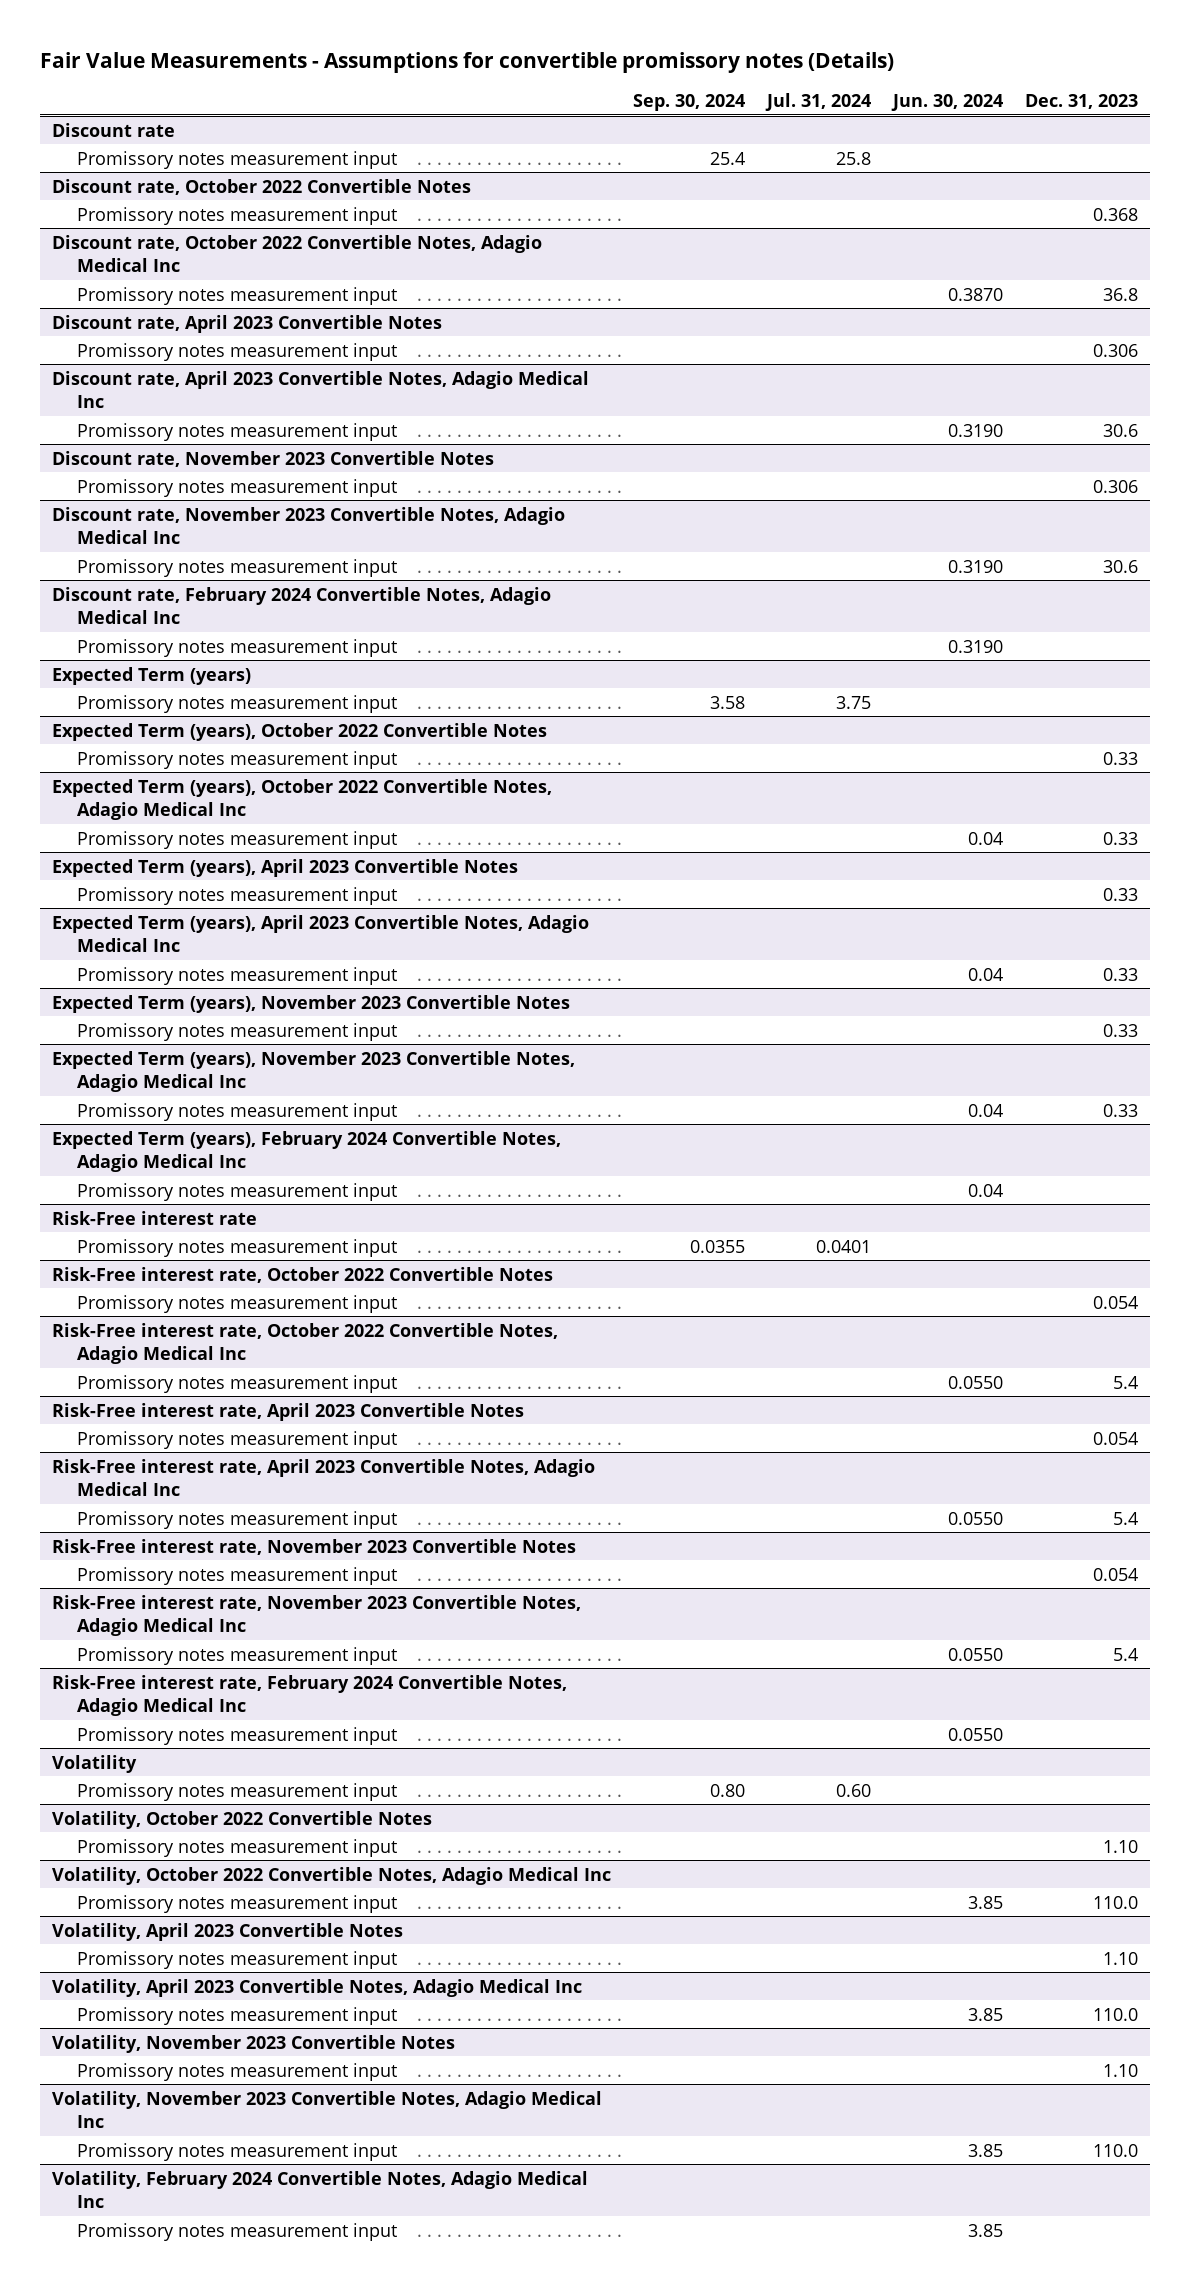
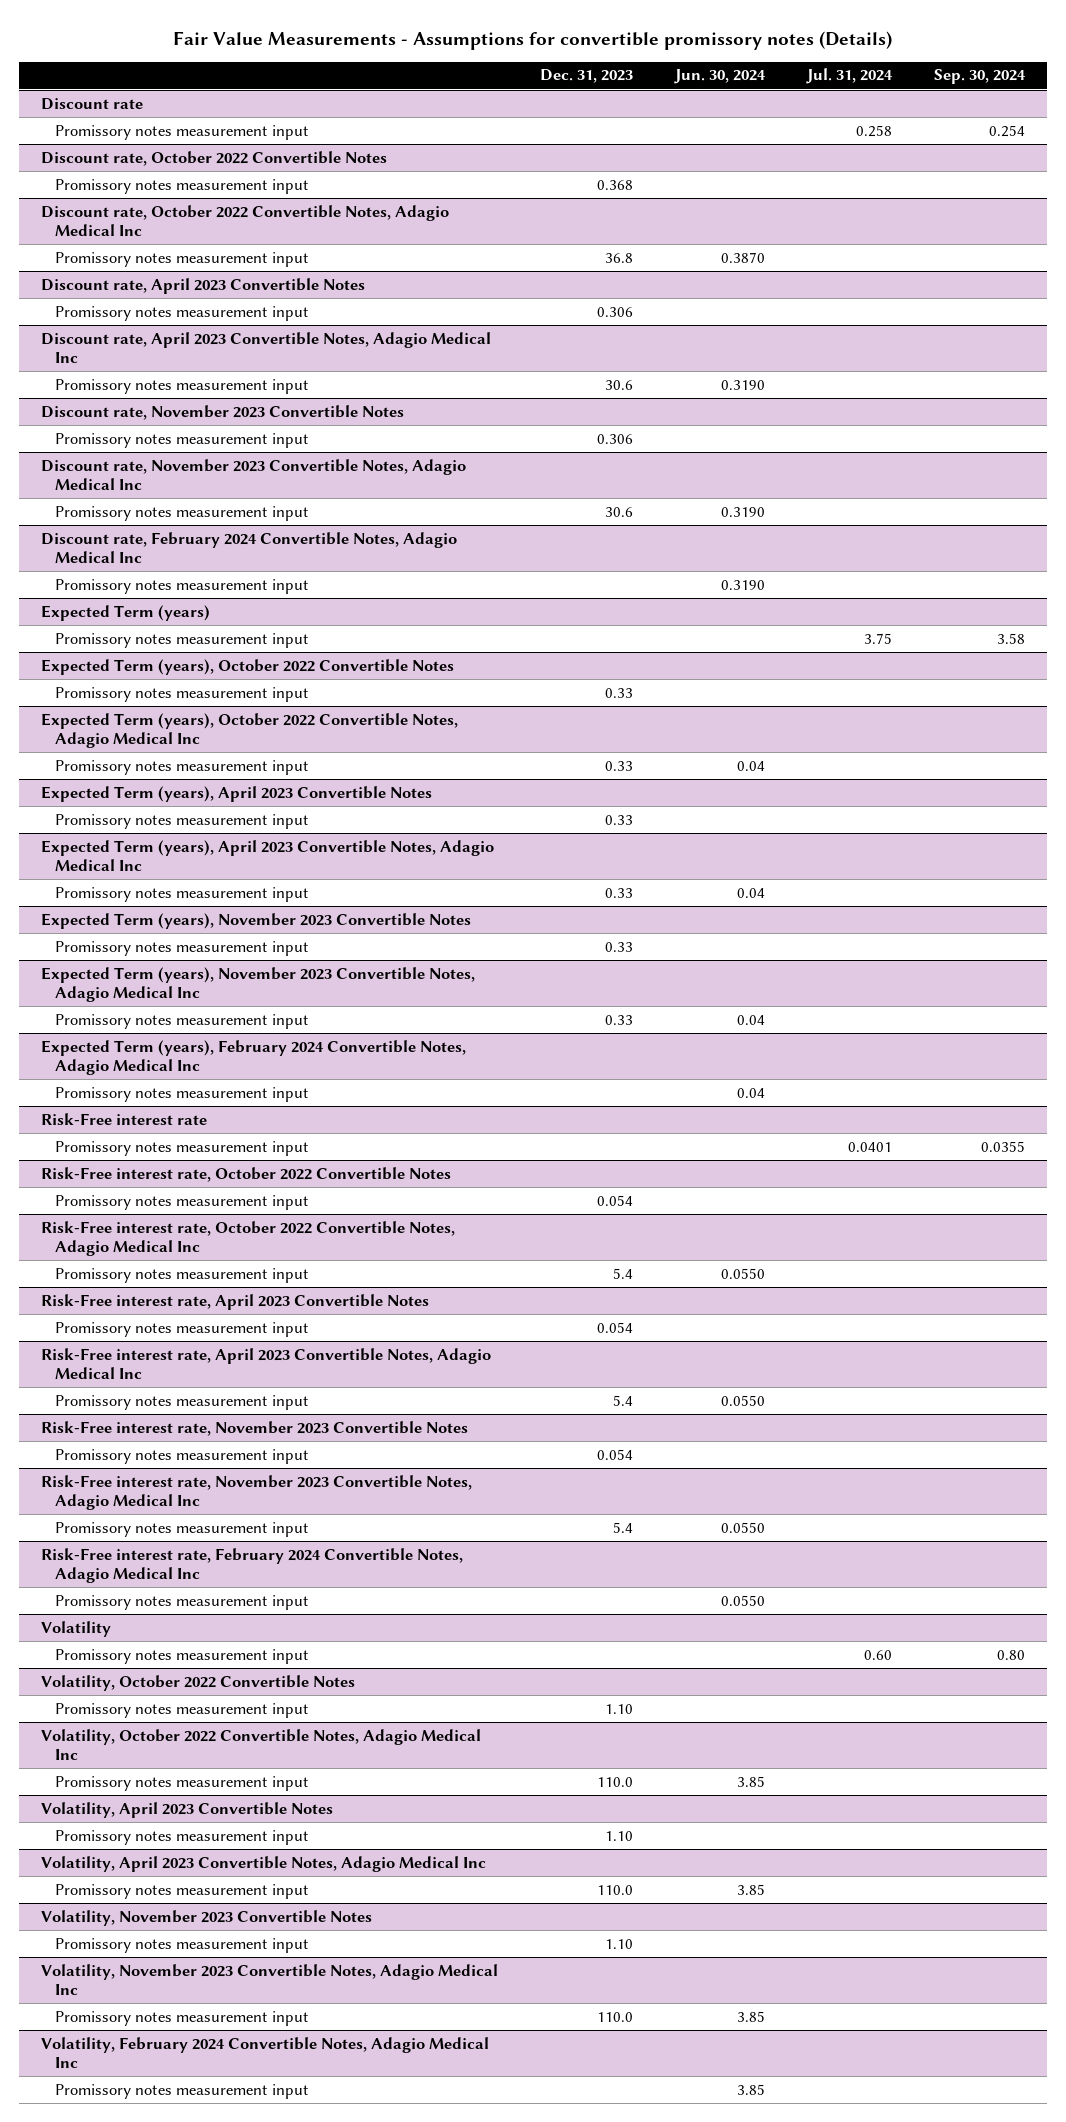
[709,151,745,165] 25.4 -> [989,124,1026,137] 0.254
[835,151,871,165] 25.8 -> [856,124,893,137] 0.258

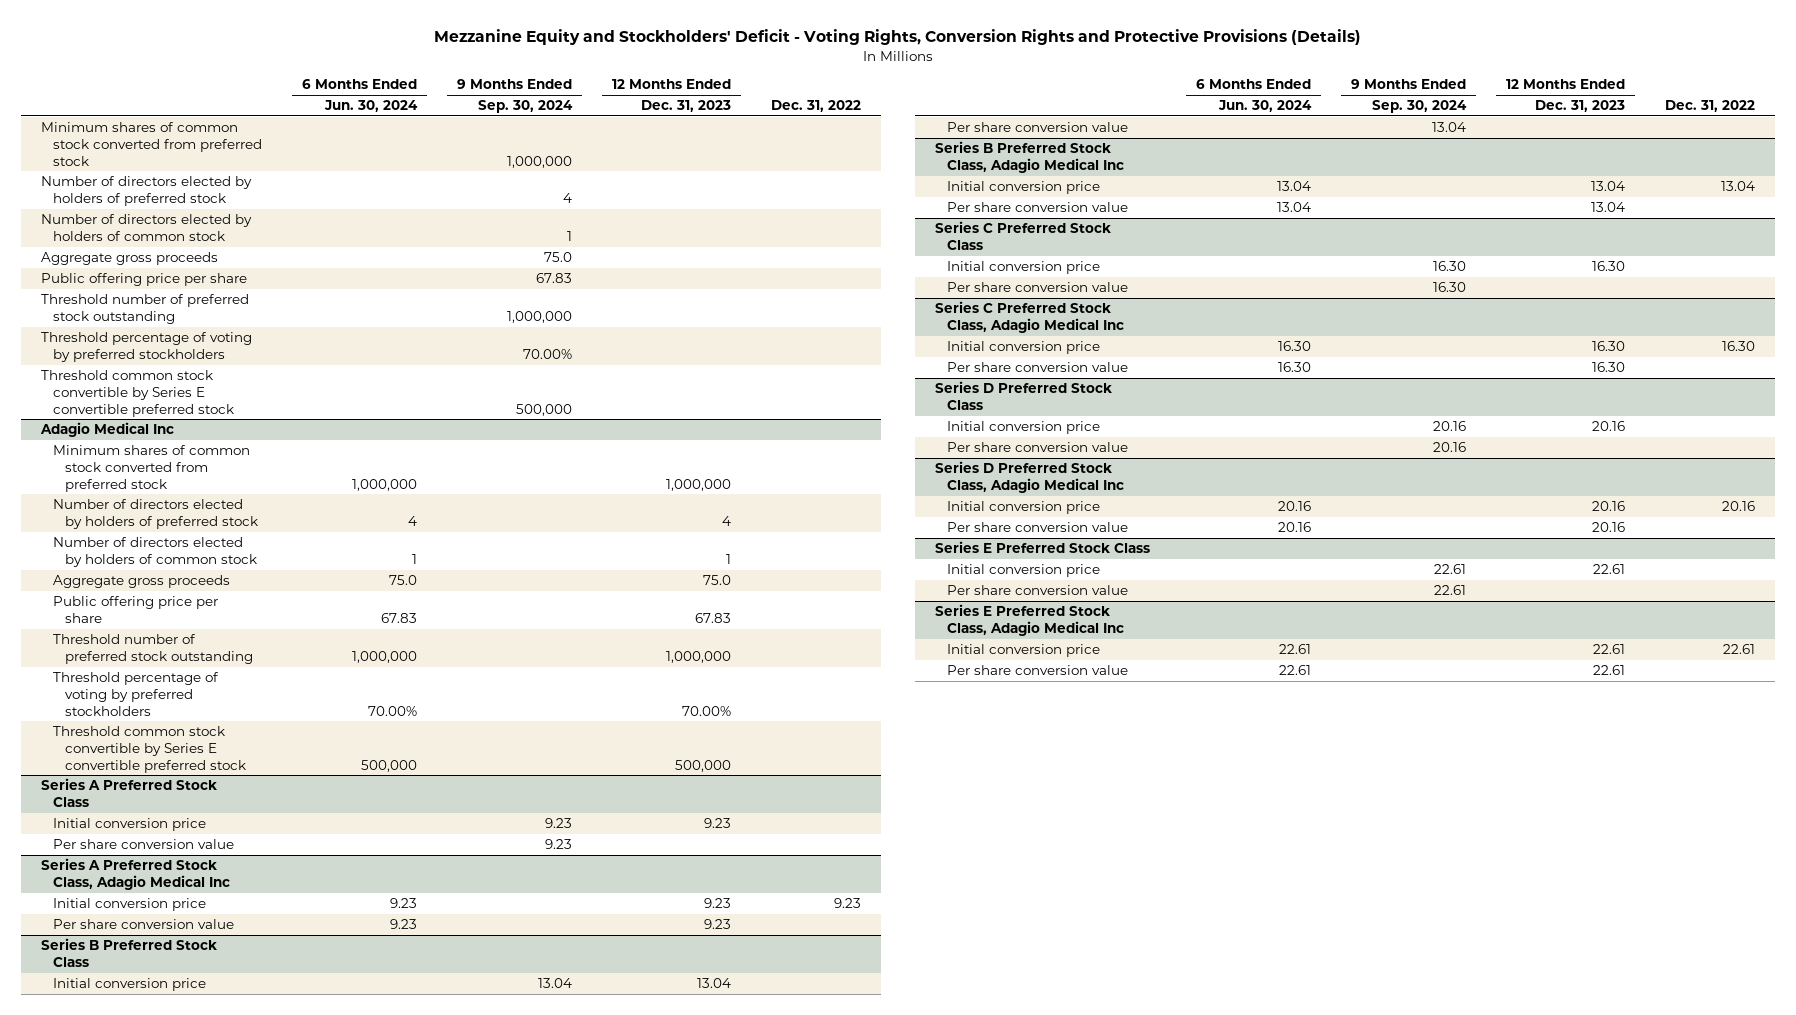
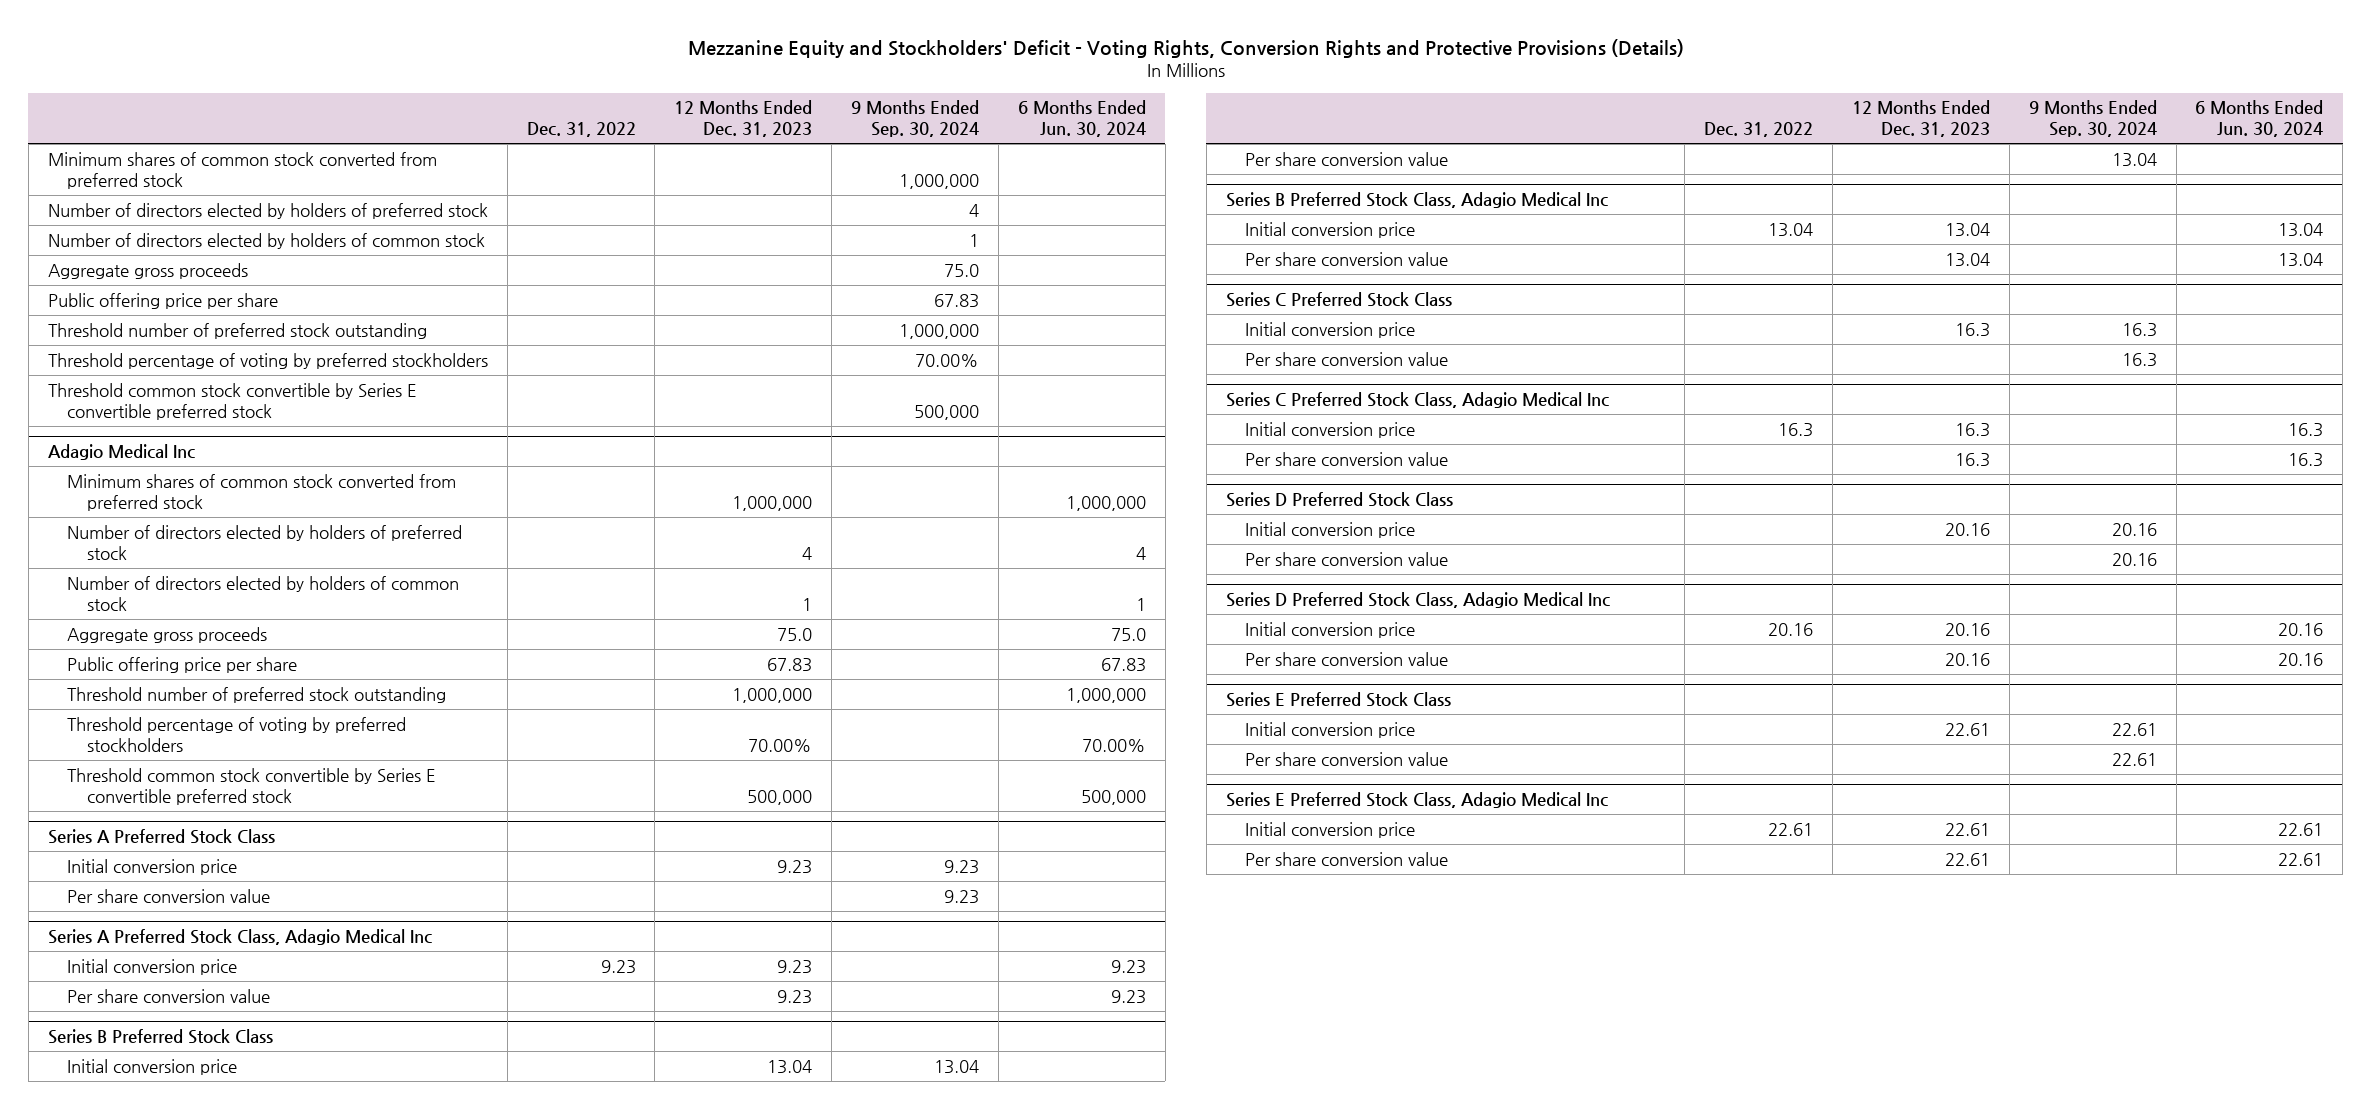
[1433,261,1467,272] 16.30 -> [2121,322,2157,337] 16.3
[1592,261,1626,272] 16.30 -> [1954,322,1990,337] 16.3
[1433,282,1467,293] 16.30 -> [2121,352,2157,367] 16.3
[1278,341,1312,352] 16.30 -> [2288,422,2324,437] 16.3
[1592,341,1626,352] 16.30 -> [1954,422,1990,437] 16.3
[1722,341,1756,352] 16.30 -> [1778,422,1814,437] 16.3
[1278,362,1312,373] 16.30 -> [2288,452,2324,467] 16.3
[1592,362,1626,373] 16.30 -> [1954,452,1990,467] 16.3

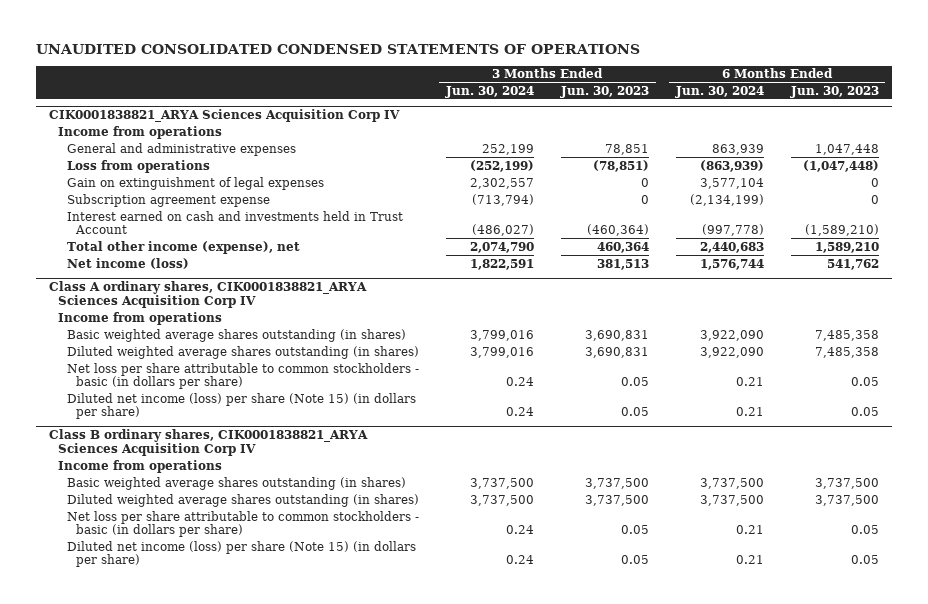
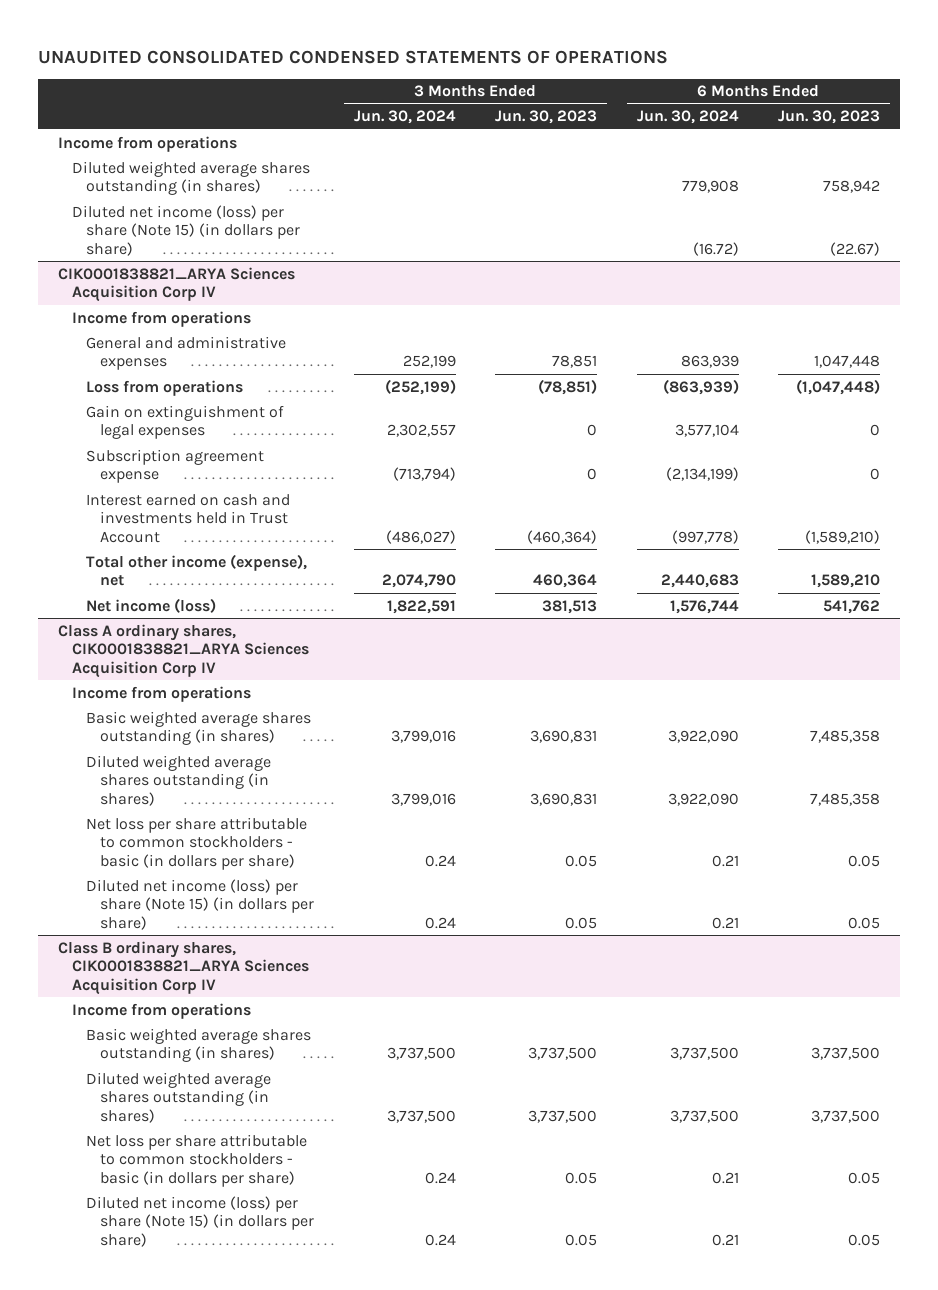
none -> [57,135,237,152] Income from operations
none -> [71,160,310,196] Diluted weighted average shares outstanding (in shares)
none -> [71,204,300,256] Diluted net income (loss) per share (Note 15) (in dollars per share)

